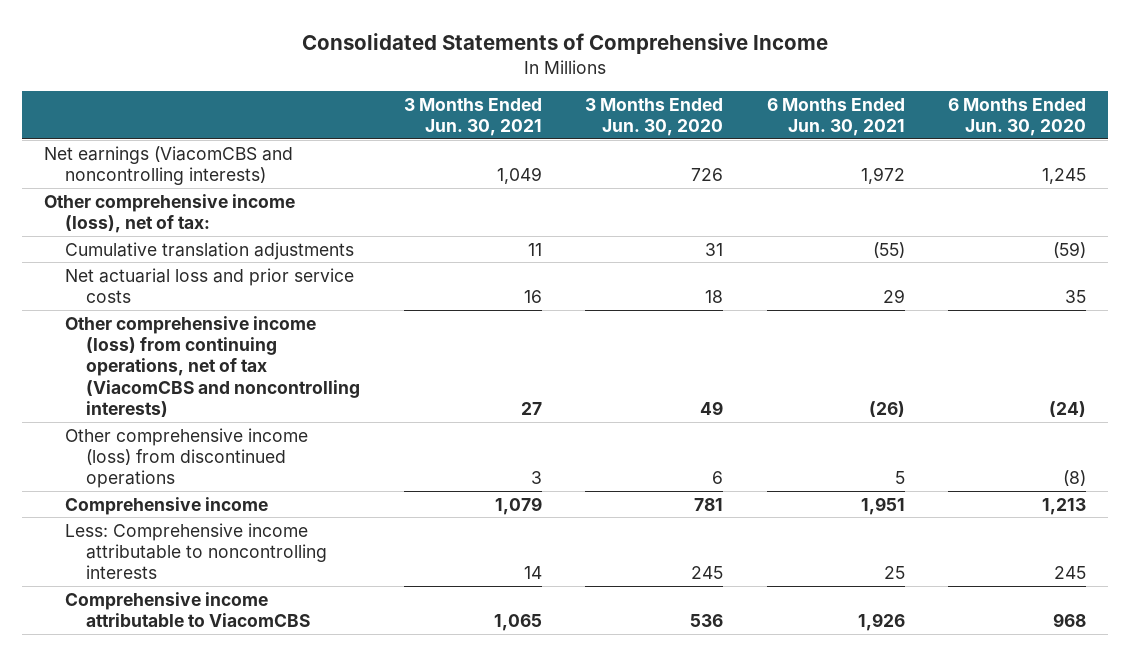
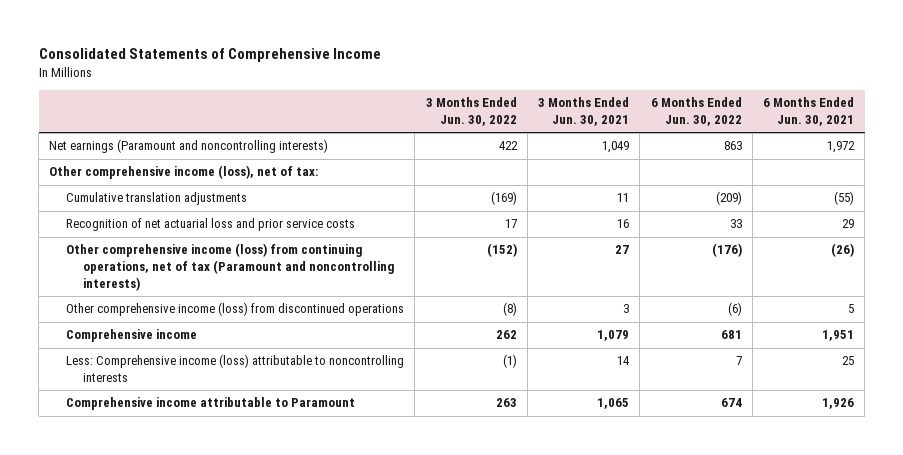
[585,97,724,137] 3 Months Ended Jun. 30, 2020 -> none
[948,97,1087,137] 6 Months Ended Jun. 30, 2020 -> none
none -> [425,97,517,126] 3 Months Ended Jun. 30, 2022
none -> [650,97,742,126] 6 Months Ended Jun. 30, 2022
[44,145,294,185] Net earnings (ViacomCBS and noncontrolling interests) -> [49,139,329,154] Net earnings (Paramount and noncontrolling interests)
[65,267,355,303] Net actuarial loss and prior service costs -> [66,218,356,232] Recognition of net actuarial loss and prior service costs
[65,315,361,418] Other comprehensive income (loss) from continuing operations, net of tax (ViacomCBS and noncontrolling interests) -> [66,243,394,291] Other comprehensive income (loss) from continuing operations, net of tax (Paramount and noncontrolling interests)
[65,522,328,580] Less: Comprehensive income attributable to noncontrolling interests -> [66,354,405,383] Less: Comprehensive income (loss) attributable to noncontrolling interests
[65,591,311,627] Comprehensive income attributable to ViacomCBS -> [66,397,356,411] Comprehensive income attributable to Paramount

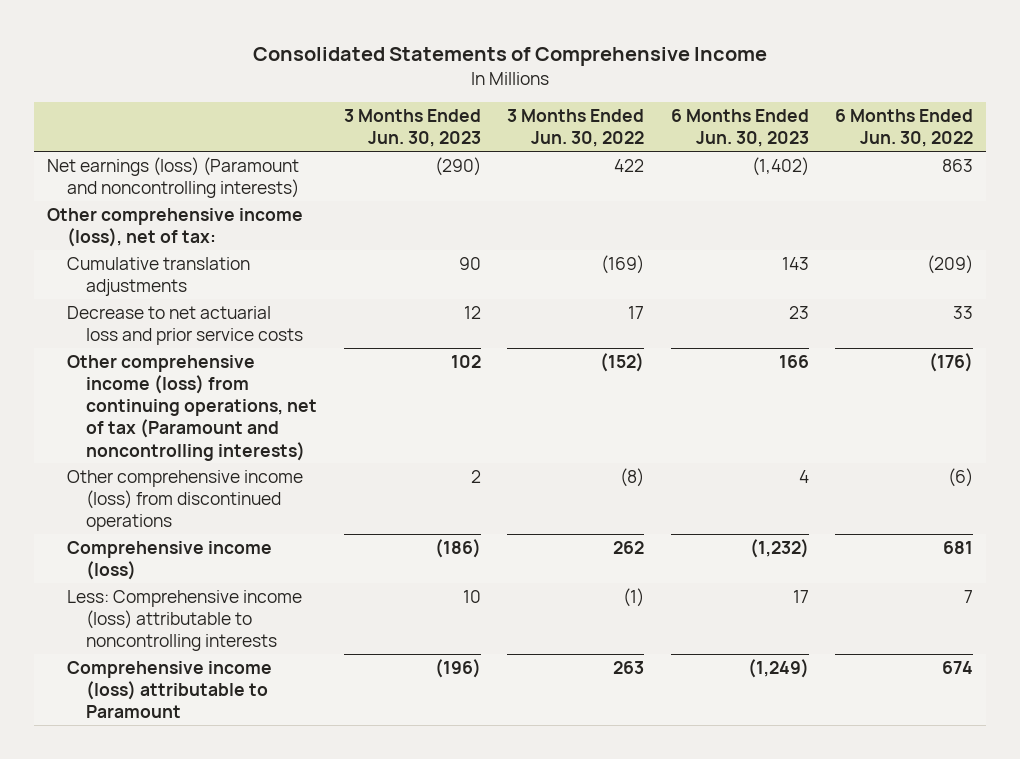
[538,97,630,126] 3 Months Ended Jun. 30, 2021 -> none
[763,97,855,126] 6 Months Ended Jun. 30, 2021 -> none
none -> [343,109,481,148] 3 Months Ended Jun. 30, 2023
none -> [670,109,809,148] 6 Months Ended Jun. 30, 2023
[49,139,329,154] Net earnings (Paramount and noncontrolling interests) -> [46,156,299,198] Net earnings (loss) (Paramount and noncontrolling interests)
[66,218,356,232] Recognition of net actuarial loss and prior service costs -> [66,305,304,345] Decrease to net actuarial loss and prior service costs
[66,329,198,343] Comprehensive income -> [66,540,272,580] Comprehensive income (loss)
[66,397,356,411] Comprehensive income attributable to Paramount -> [66,660,272,719] Comprehensive income (loss) attributable to Paramount

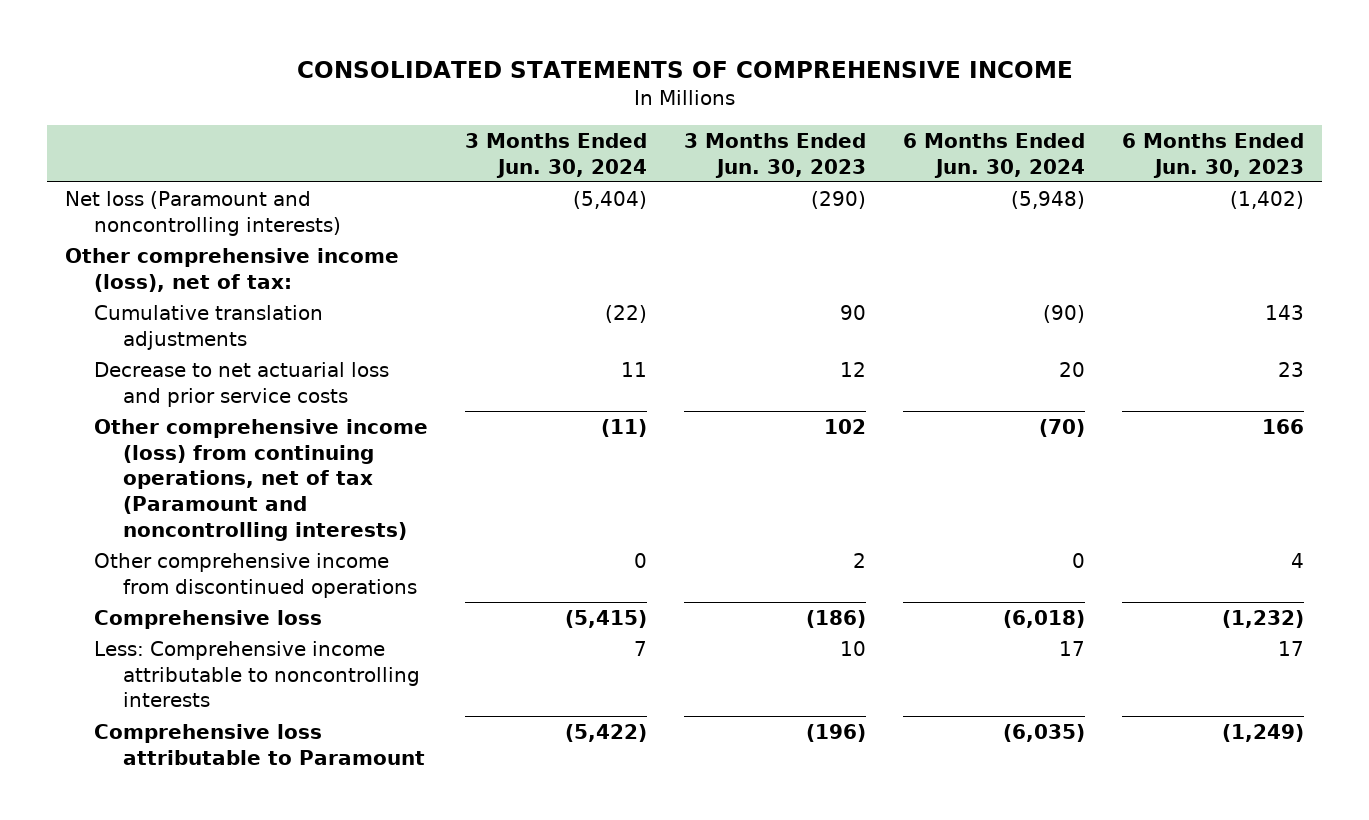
[252,46,767,66] Consolidated Statements of Comprehensive Income -> [296,60,1073,78] CONSOLIDATED STATEMENTS OF COMPREHENSIVE INCOME
[507,109,645,148] 3 Months Ended Jun. 30, 2022 -> none
[835,109,974,148] 6 Months Ended Jun. 30, 2022 -> none
none -> [465,132,648,178] 3 Months Ended Jun. 30, 2024
none -> [902,132,1085,178] 6 Months Ended Jun. 30, 2024
[46,156,299,198] Net earnings (loss) (Paramount and noncontrolling interests) -> [65,190,342,236] Net loss (Paramount and noncontrolling interests)
[66,469,303,532] Other comprehensive income (loss) from discontinued operations -> [94,552,417,598] Other comprehensive income from discontinued operations
[66,540,272,580] Comprehensive income (loss) -> [94,609,323,629] Comprehensive loss
[66,589,302,652] Less: Comprehensive income (loss) attributable to noncontrolling interests -> [94,640,420,708] Less: Comprehensive income attributable to noncontrolling interests
[66,660,272,719] Comprehensive income (loss) attributable to Paramount -> [94,723,425,765] Comprehensive loss attributable to Paramount

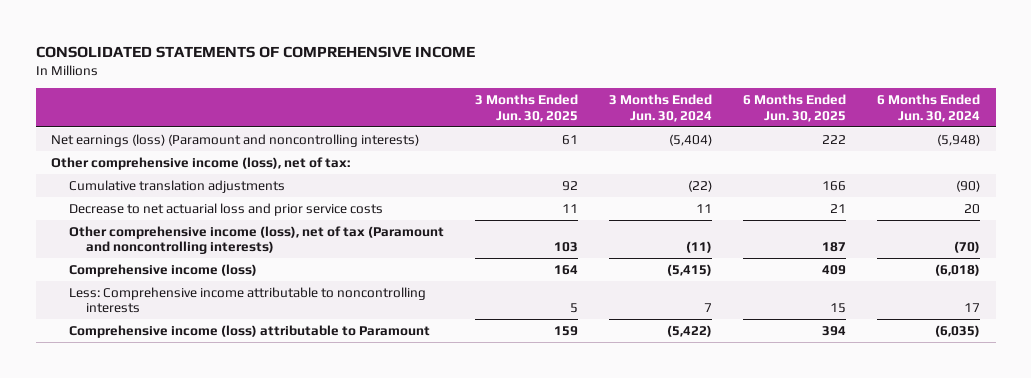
[683,132,866,178] 3 Months Ended Jun. 30, 2023 -> none
[1121,132,1304,178] 6 Months Ended Jun. 30, 2023 -> none
none -> [474,94,578,122] 3 Months Ended Jun. 30, 2025
none -> [743,94,847,122] 6 Months Ended Jun. 30, 2025
[65,190,342,236] Net loss (Paramount and noncontrolling interests) -> [51,133,420,147] Net earnings (loss) (Paramount and noncontrolling interests)
[94,552,417,598] Other comprehensive income from discontinued operations -> none
[94,418,429,542] Other comprehensive income (loss) from continuing operations, net of tax (Paramount and noncontrolling interests) -> [68,225,444,255] Other comprehensive income (loss), net of tax (Paramount and noncontrolling interests)
[94,609,323,629] Comprehensive loss -> [68,263,257,277] Comprehensive income (loss)
[94,723,425,765] Comprehensive loss attributable to Paramount -> [68,324,430,338] Comprehensive income (loss) attributable to Paramount

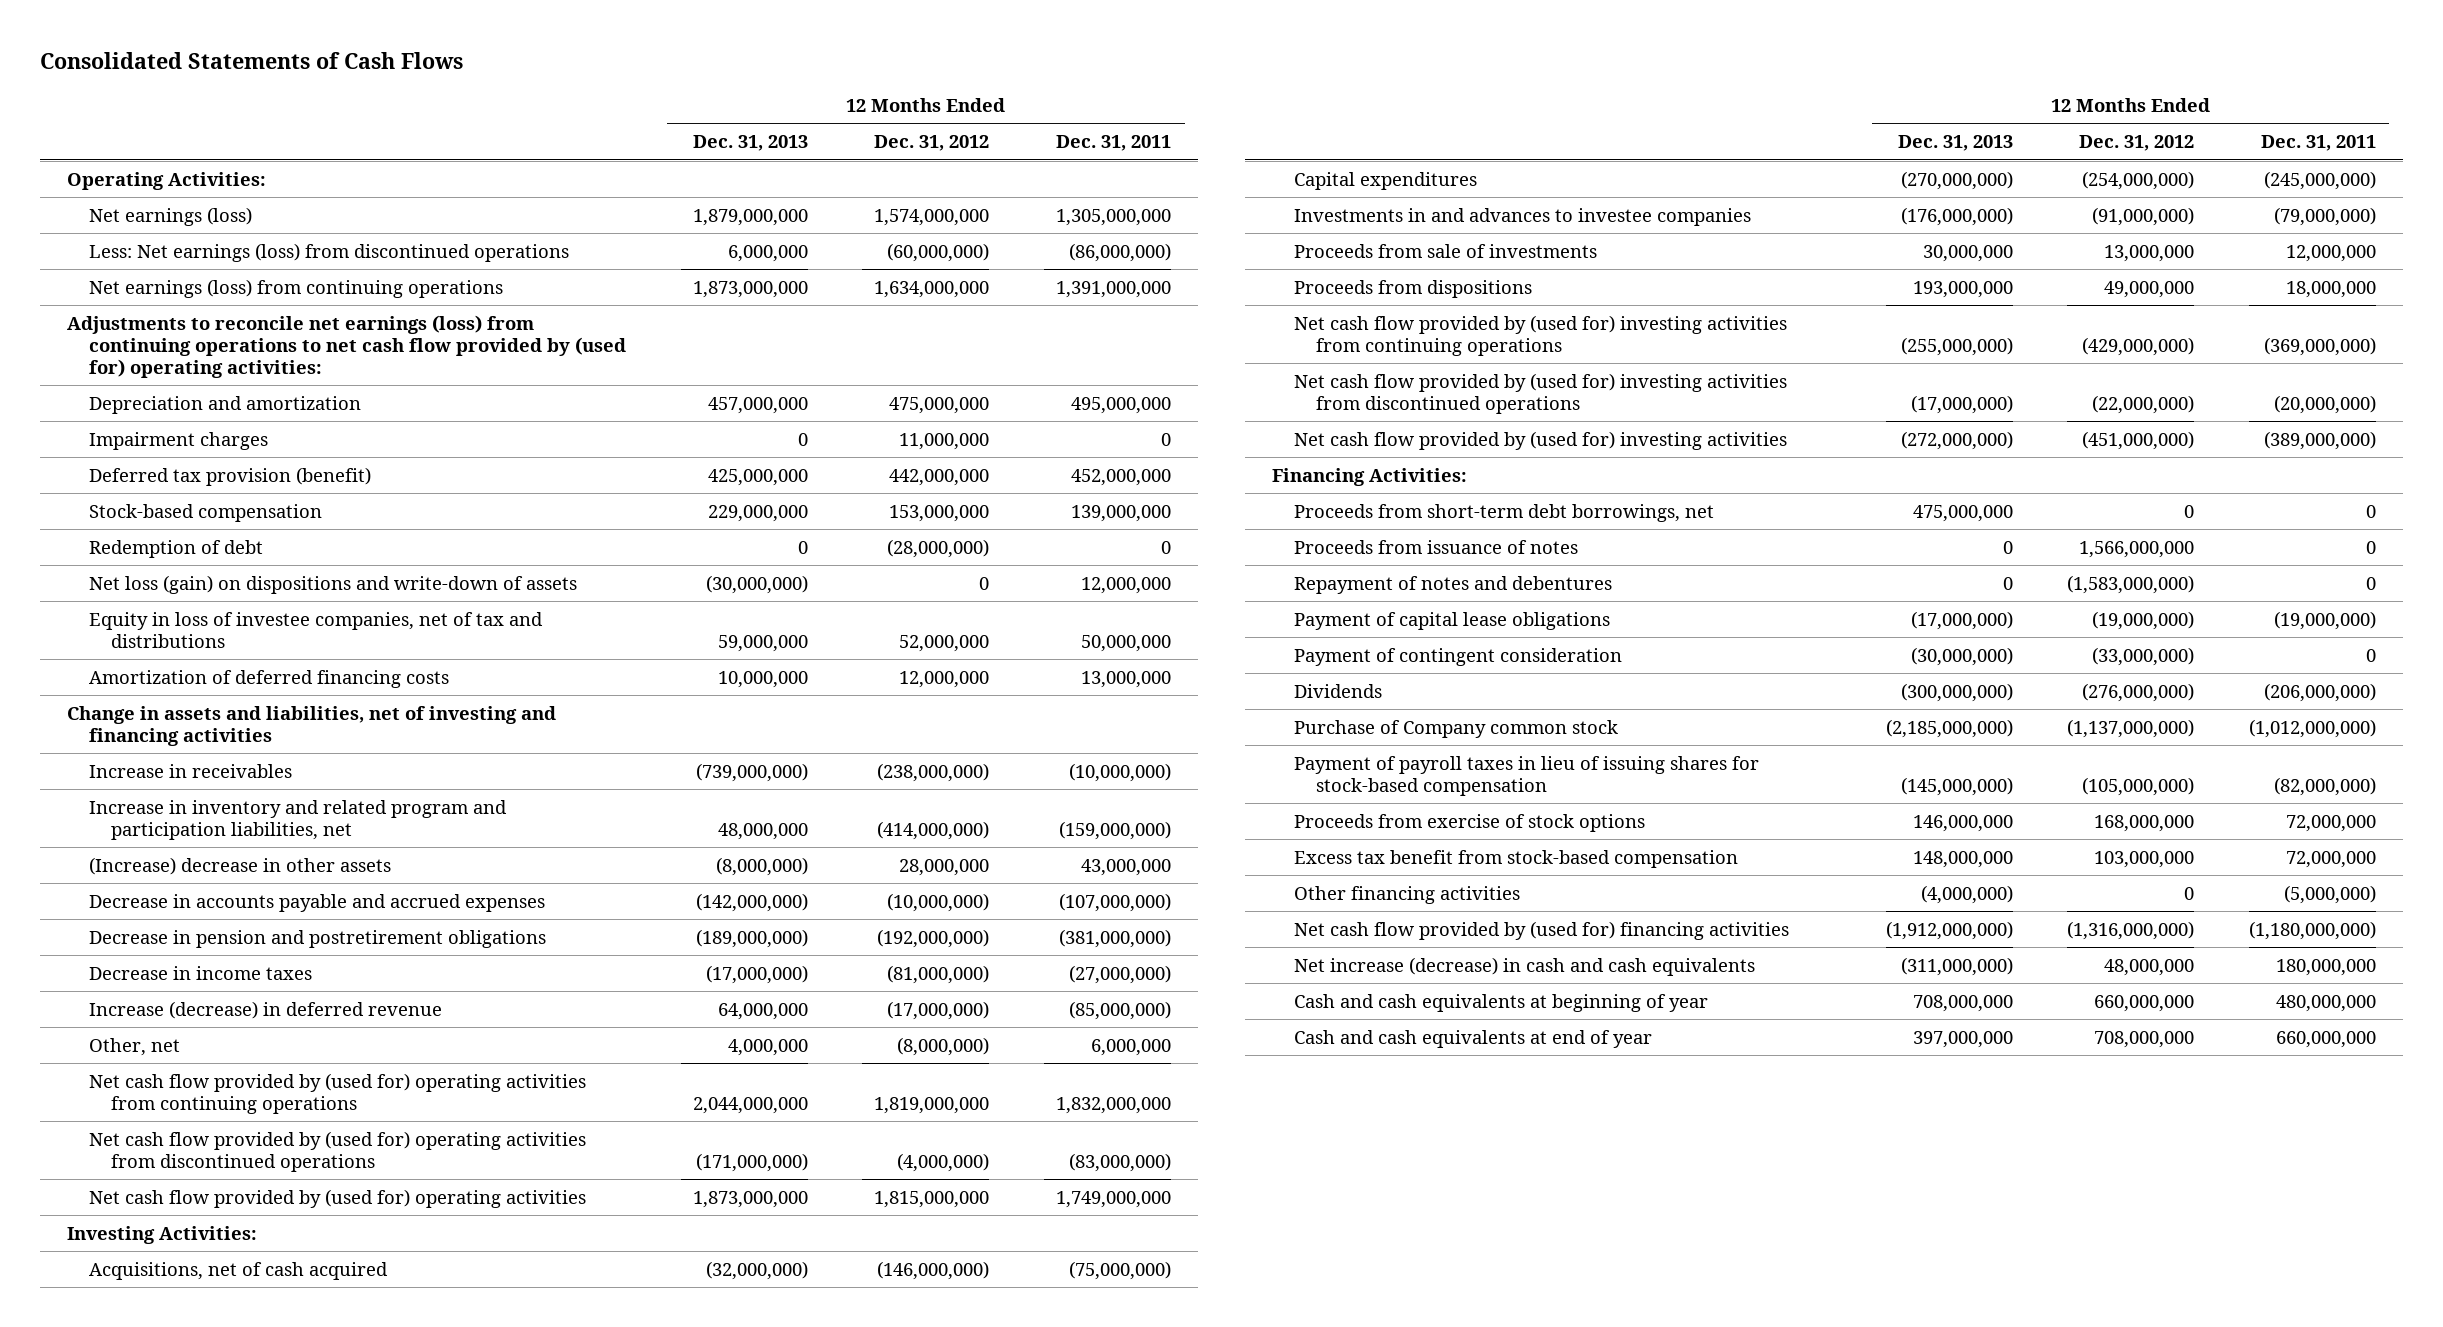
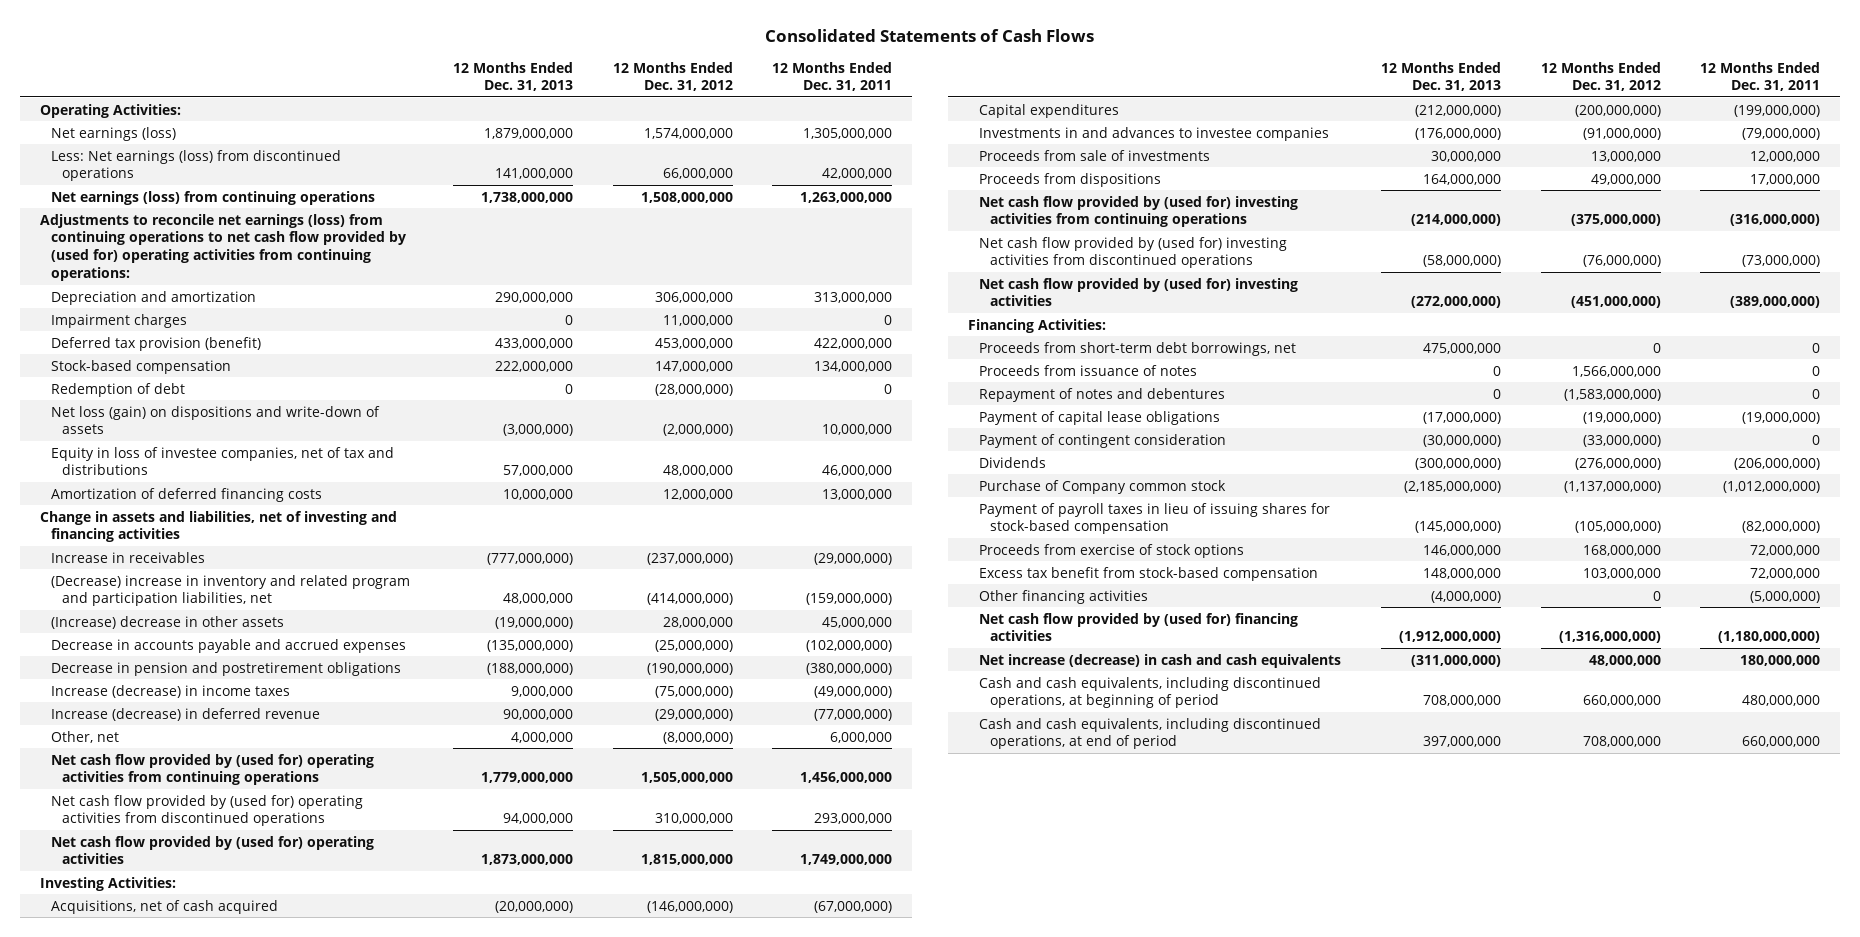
[727,244,808,262] 6,000,000 -> [494,168,573,180] 141,000,000
[887,242,990,262] (60,000,000) -> [662,168,733,180] 66,000,000
[1068,242,1171,262] (86,000,000) -> [822,168,893,180] 42,000,000
[692,280,808,298] 1,873,000,000 -> [480,191,573,203] 1,738,000,000
[874,280,990,298] 1,634,000,000 -> [640,191,733,203] 1,508,000,000
[1055,280,1171,298] 1,391,000,000 -> [800,191,893,203] 1,263,000,000
[67,314,627,378] Adjustments to reconcile net earnings (loss) from continuing operations to net cash flow provided by (used for) operating activities: -> [39,213,406,282] Adjustments to reconcile net earnings (loss) from continuing operations to net cash flow provided by (used for) operating activities from continuing operations:
[707,396,808,414] 457,000,000 -> [494,291,573,303] 290,000,000
[889,396,990,414] 475,000,000 -> [654,291,733,303] 306,000,000
[1070,396,1171,414] 495,000,000 -> [814,291,893,303] 313,000,000
[707,468,808,486] 425,000,000 -> [494,337,573,349] 433,000,000
[889,468,990,486] 442,000,000 -> [654,337,733,349] 453,000,000
[1070,468,1171,486] 452,000,000 -> [814,337,893,349] 422,000,000
[707,504,808,522] 229,000,000 -> [494,360,573,372] 222,000,000
[889,504,990,522] 153,000,000 -> [654,360,733,372] 147,000,000
[1070,504,1171,522] 139,000,000 -> [814,360,893,372] 134,000,000
[705,574,808,594] (30,000,000) -> [502,424,573,437] (3,000,000)
[979,576,990,590] 0 -> [662,424,733,437] (2,000,000)
[1080,576,1171,594] 12,000,000 -> [822,424,893,436] 10,000,000
[717,634,808,652] 59,000,000 -> [502,465,573,477] 57,000,000
[899,634,990,652] 52,000,000 -> [662,465,733,477] 48,000,000
[1080,634,1171,652] 50,000,000 -> [822,465,893,477] 46,000,000
[695,762,808,782] (739,000,000) -> [486,552,573,565] (777,000,000)
[877,762,990,782] (238,000,000) -> [646,552,733,565] (237,000,000)
[1068,762,1171,782] (10,000,000) -> [814,552,893,565] (29,000,000)
[89,799,508,840] Increase in inventory and related program and participation liabilities, net -> [50,574,410,607] (Decrease) increase in inventory and related program and participation liabilities, net
[715,856,808,876] (8,000,000) -> [494,616,573,629] (19,000,000)
[1080,858,1171,876] 43,000,000 -> [822,616,893,628] 45,000,000
[695,892,808,912] (142,000,000) -> [486,639,573,652] (135,000,000)
[887,892,990,912] (10,000,000) -> [654,639,733,652] (25,000,000)
[1058,892,1171,912] (107,000,000) -> [806,639,893,652] (102,000,000)
[695,928,808,948] (189,000,000) -> [486,662,573,675] (188,000,000)
[877,928,990,948] (192,000,000) -> [646,662,733,675] (190,000,000)
[1058,928,1171,948] (381,000,000) -> [806,662,893,675] (380,000,000)
[89,965,313,980] Decrease in income taxes -> [50,684,290,698] Increase (decrease) in income taxes
[705,964,808,984] (17,000,000) -> [510,685,573,697] 9,000,000
[887,964,990,984] (81,000,000) -> [654,685,733,698] (75,000,000)
[1068,964,1171,984] (27,000,000) -> [814,685,893,698] (49,000,000)
[717,1002,808,1020] 64,000,000 -> [502,708,573,720] 90,000,000
[887,1000,990,1020] (17,000,000) -> [654,708,733,721] (29,000,000)
[1068,1000,1171,1020] (85,000,000) -> [814,708,893,721] (77,000,000)
[692,1096,808,1114] 2,044,000,000 -> [480,772,573,784] 1,779,000,000
[874,1096,990,1114] 1,819,000,000 -> [640,772,733,784] 1,505,000,000
[1055,1096,1171,1114] 1,832,000,000 -> [800,772,893,784] 1,456,000,000
[695,1152,808,1172] (171,000,000) -> [502,813,573,825] 94,000,000
[897,1152,990,1172] (4,000,000) -> [654,813,733,825] 310,000,000
[1068,1152,1171,1172] (83,000,000) -> [814,813,893,825] 293,000,000
[705,1260,808,1280] (32,000,000) -> [494,900,573,913] (20,000,000)
[1068,1260,1171,1280] (75,000,000) -> [814,900,893,913] (67,000,000)
[1900,170,2013,190] (270,000,000) -> [1414,104,1501,117] (212,000,000)
[2082,170,2195,190] (254,000,000) -> [1574,104,1661,117] (200,000,000)
[2263,170,2376,190] (245,000,000) -> [1734,104,1821,117] (199,000,000)
[1912,280,2013,298] 193,000,000 -> [1422,173,1501,185] 164,000,000
[2285,280,2376,298] 18,000,000 -> [1750,173,1821,185] 17,000,000
[1900,336,2013,356] (255,000,000) -> [1410,214,1501,227] (214,000,000)
[2082,336,2195,356] (429,000,000) -> [1570,214,1661,227] (375,000,000)
[2263,336,2376,356] (369,000,000) -> [1730,214,1821,227] (316,000,000)
[1910,394,2013,414] (17,000,000) -> [1422,255,1501,268] (58,000,000)
[2092,394,2195,414] (22,000,000) -> [1582,255,1661,268] (76,000,000)
[2273,394,2376,414] (20,000,000) -> [1742,255,1821,268] (73,000,000)
[1294,993,1709,1012] Cash and cash equivalents at beginning of year -> [979,676,1322,709] Cash and cash equivalents, including discontinued operations, at beginning of period
[1294,1029,1653,1048] Cash and cash equivalents at end of year -> [979,717,1322,750] Cash and cash equivalents, including discontinued operations, at end of period

